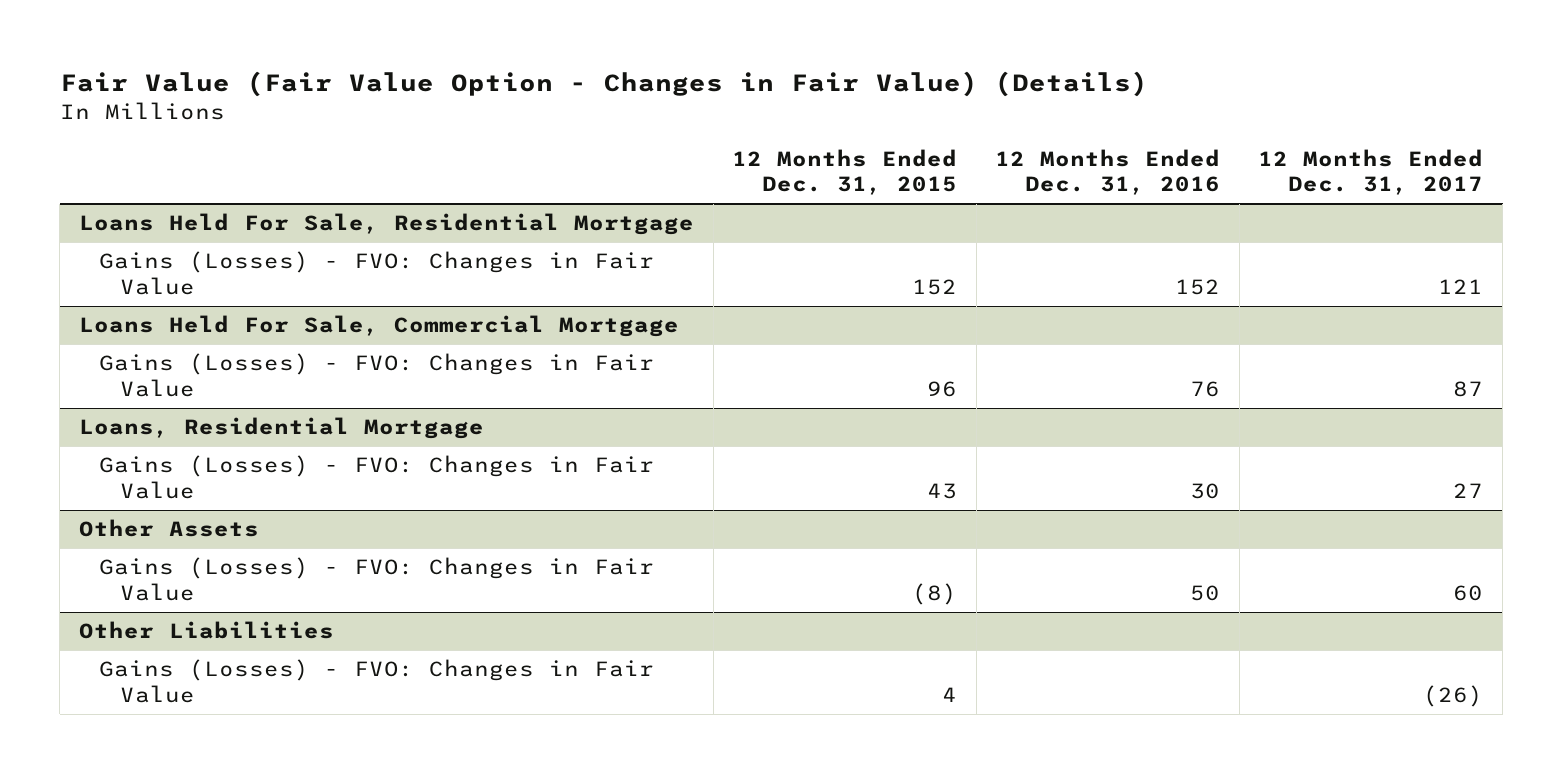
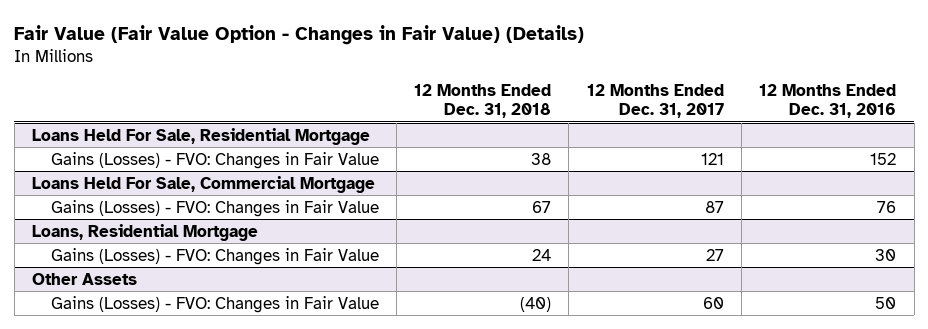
[732,148,958,196] 12 Months Ended Dec. 31, 2015 -> none
none -> [414,83,552,118] 12 Months Ended Dec. 31, 2018
[78,621,334,640] Other Liabilities -> none
[99,659,655,703] Gains (Losses) - FVO: Changes in Fair Value -> none

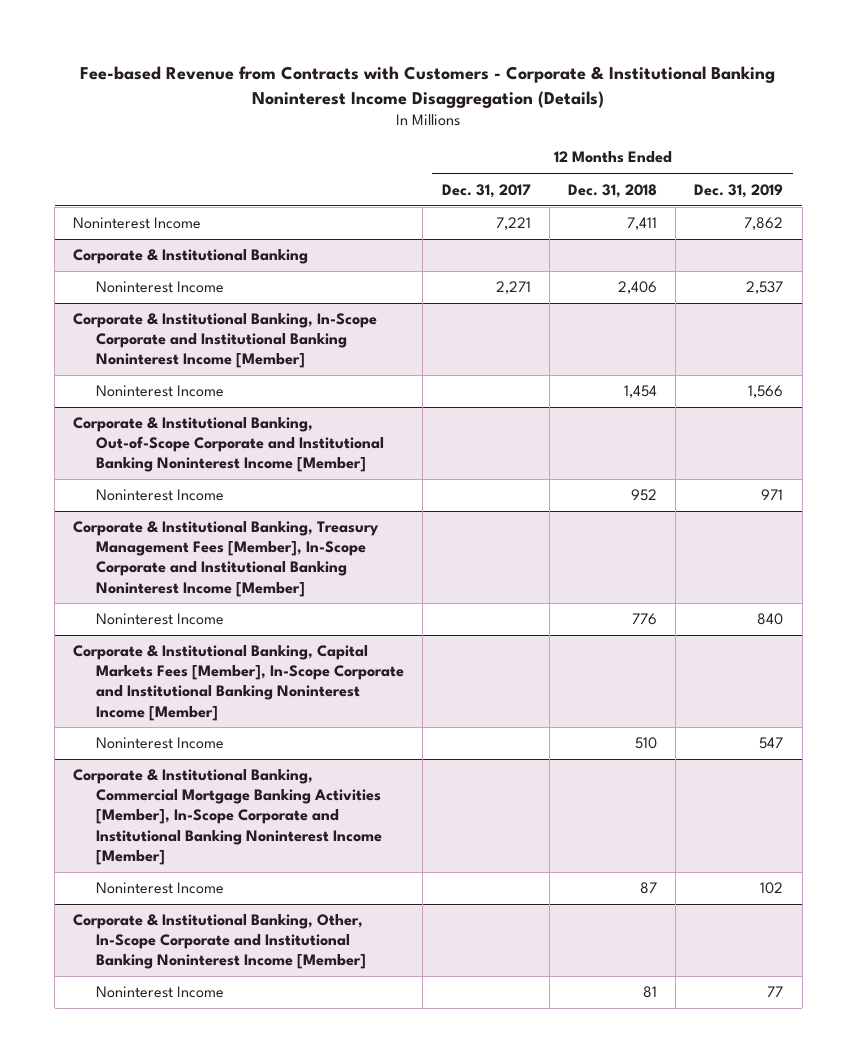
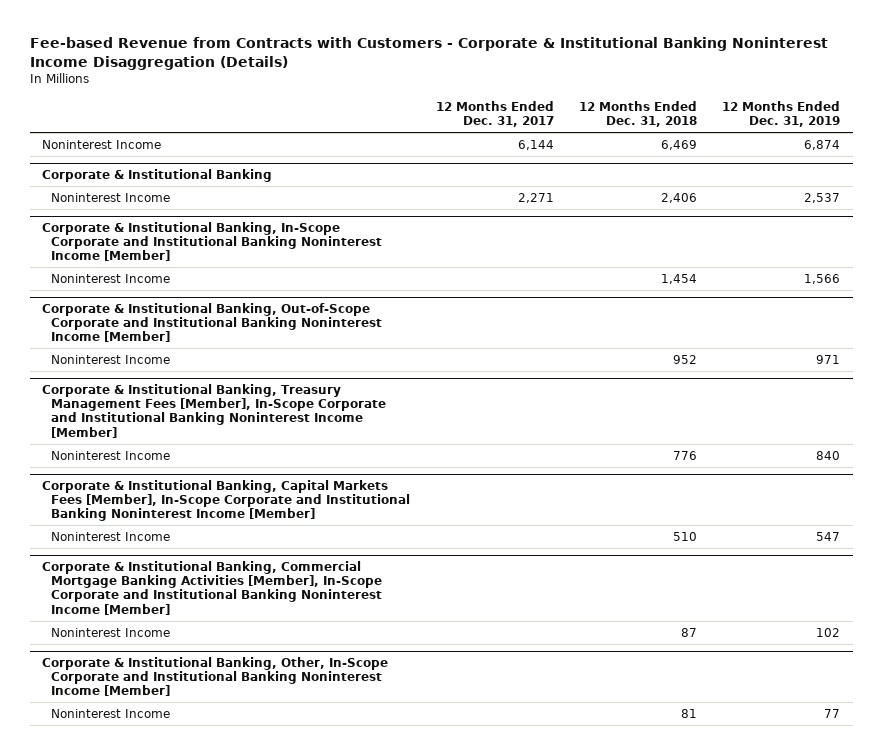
[495,217,531,231] 7,221 -> [517,139,554,150] 6,144
[627,217,658,231] 7,411 -> [660,139,697,150] 6,469
[744,217,784,231] 7,862 -> [804,139,841,150] 6,874

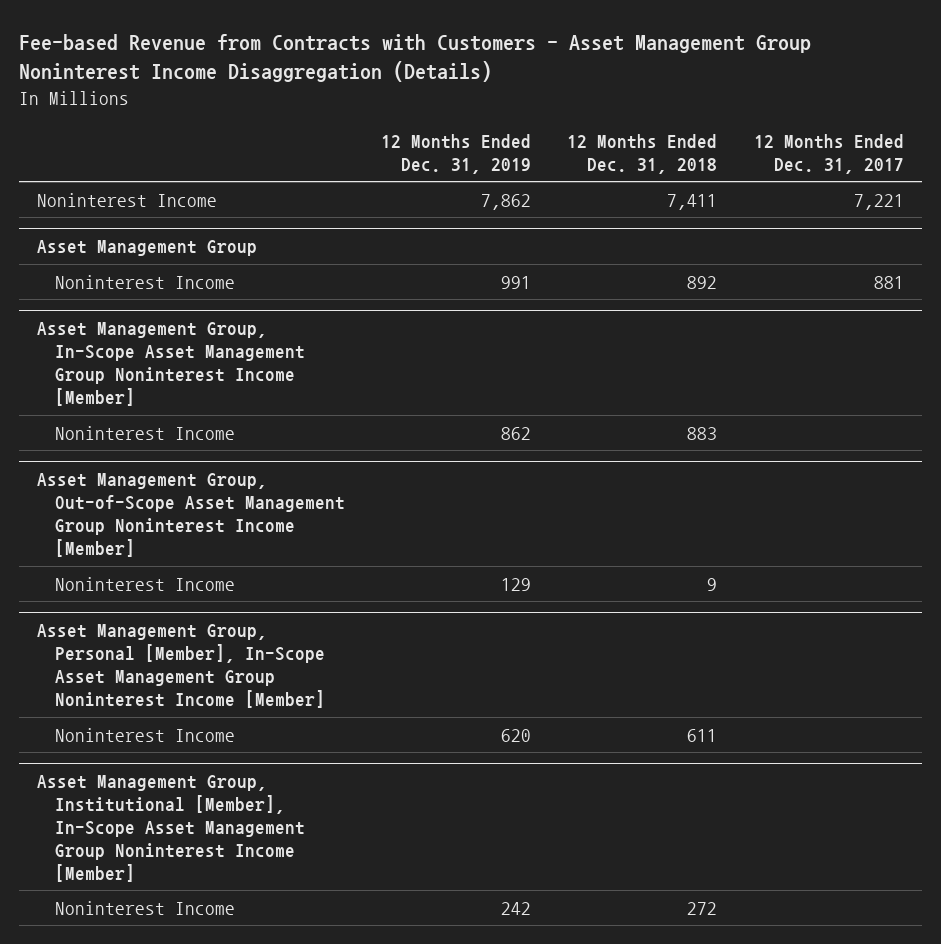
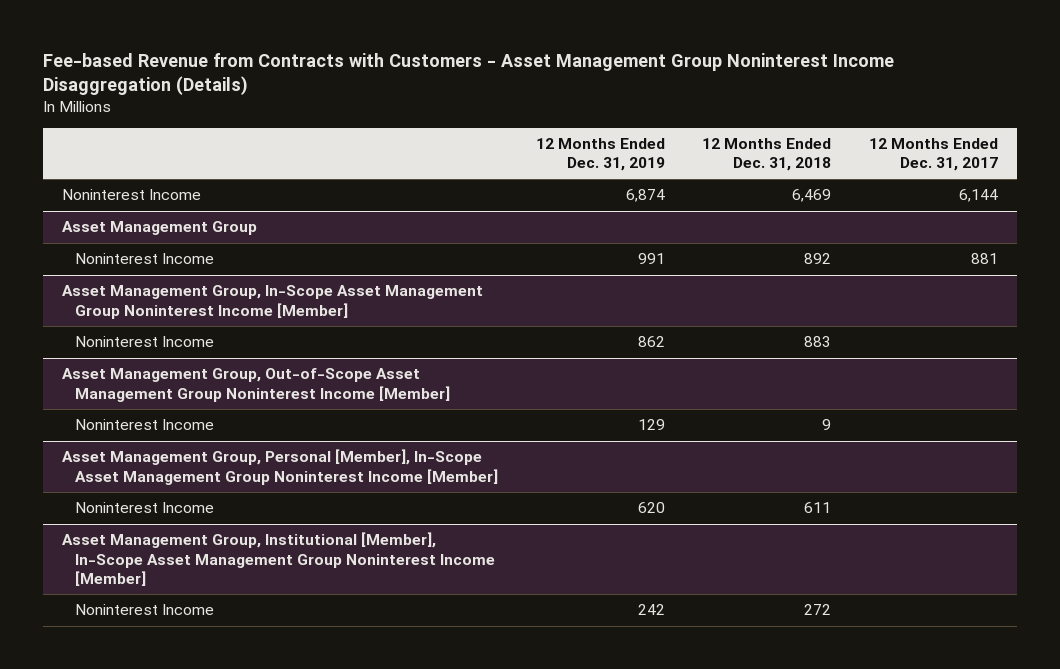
[481,193,532,210] 7,862 -> [625,189,665,203] 6,874
[667,193,718,210] 7,411 -> [792,189,832,203] 6,469
[853,193,904,210] 7,221 -> [959,189,999,203] 6,144

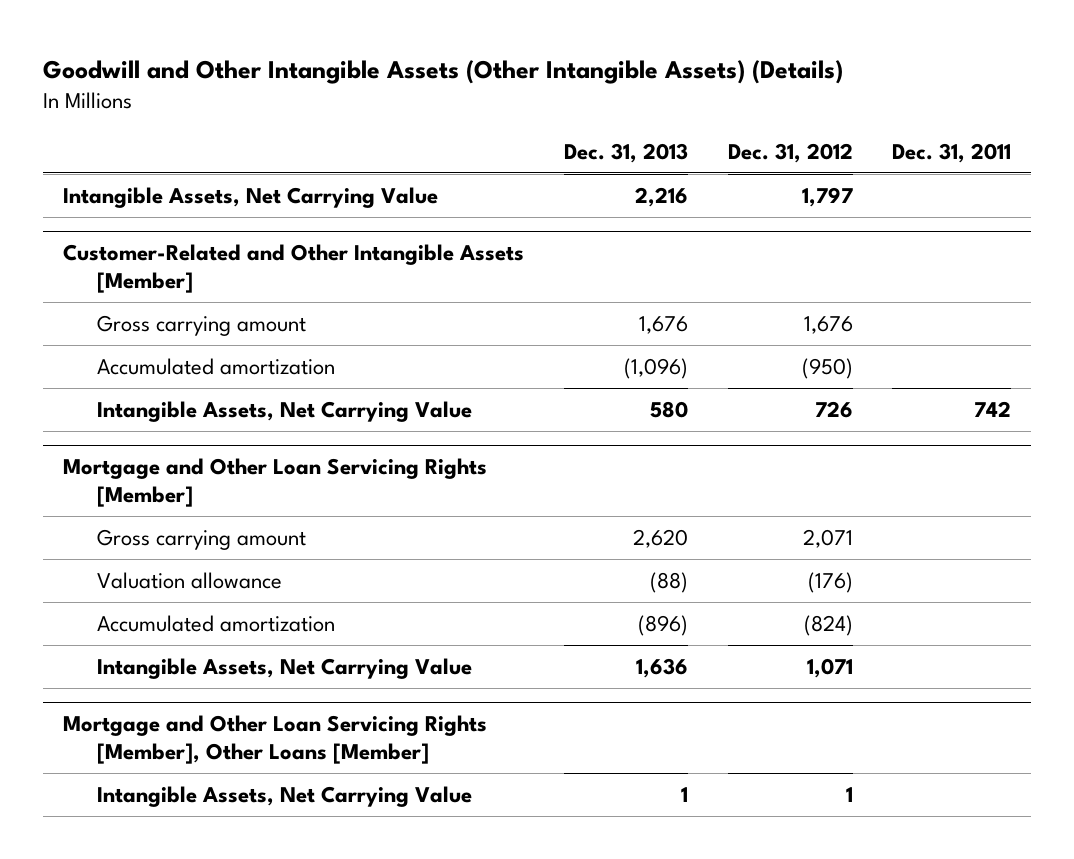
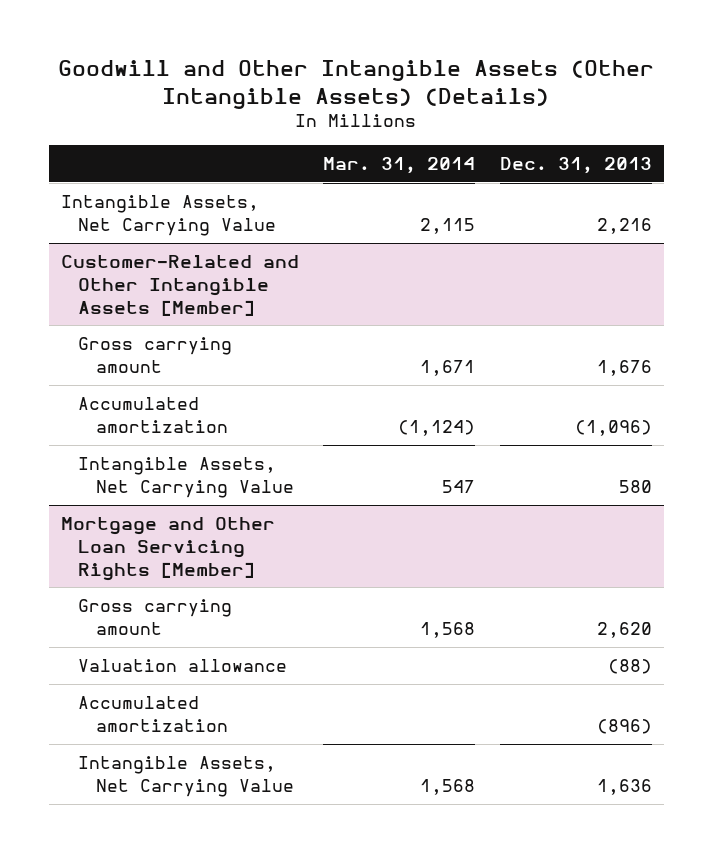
[727,142,853,163] Dec. 31, 2012 -> none
[892,142,1012,163] Dec. 31, 2011 -> none
none -> [323,157,476,175] Mar. 31, 2014
[62,714,487,765] Mortgage and Other Loan Servicing Rights [Member], Other Loans [Member] -> none
[96,785,472,807] Intangible Assets, Net Carrying Value -> none

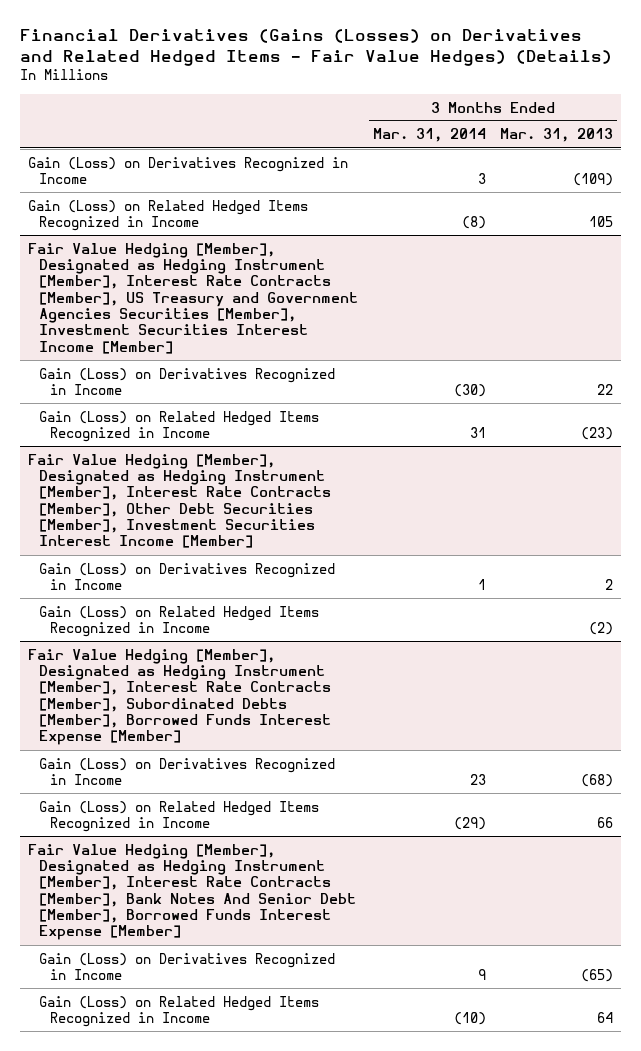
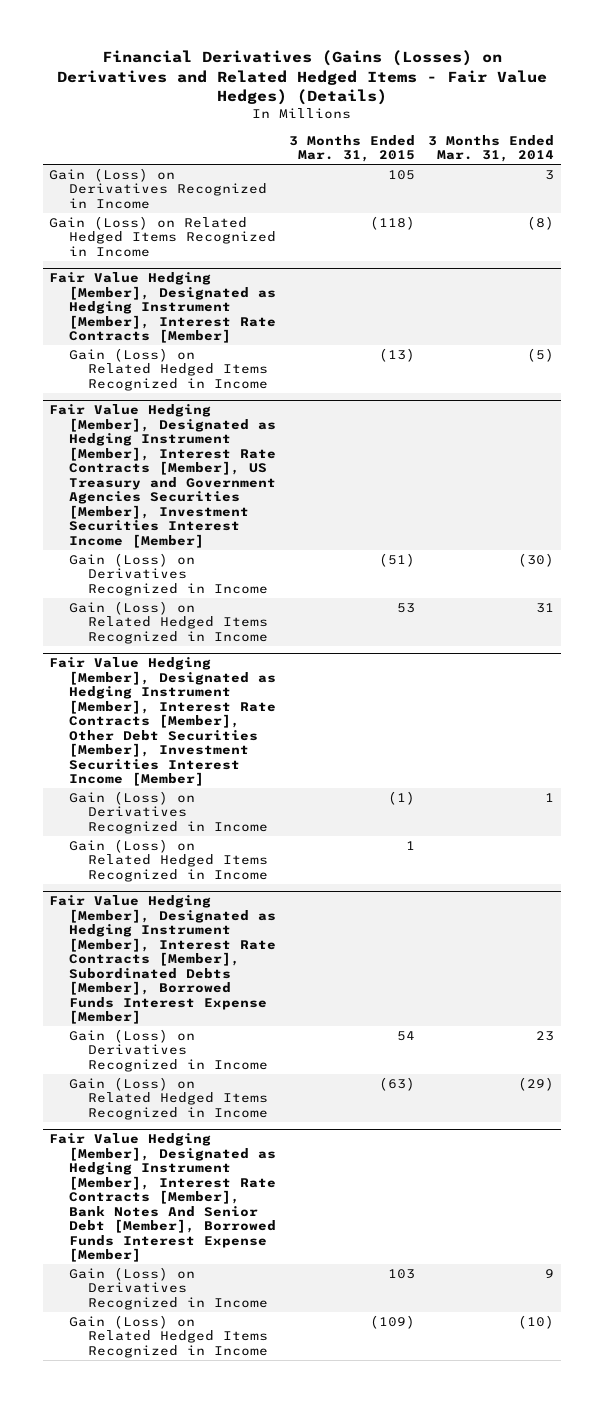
[500,128,614,143] Mar. 31, 2013 -> none
none -> [288,134,415,163] 3 Months Ended Mar. 31, 2015
none -> [49,272,276,344] Fair Value Hedging [Member], Designated as Hedging Instrument [Member], Interest Rate Contracts [Member]
none -> [68,347,269,391] Gain (Loss) on Related Hedged Items Recognized in Income

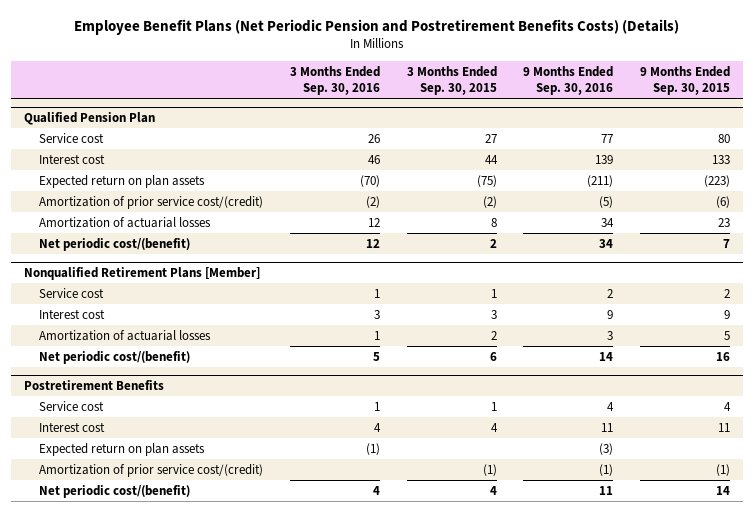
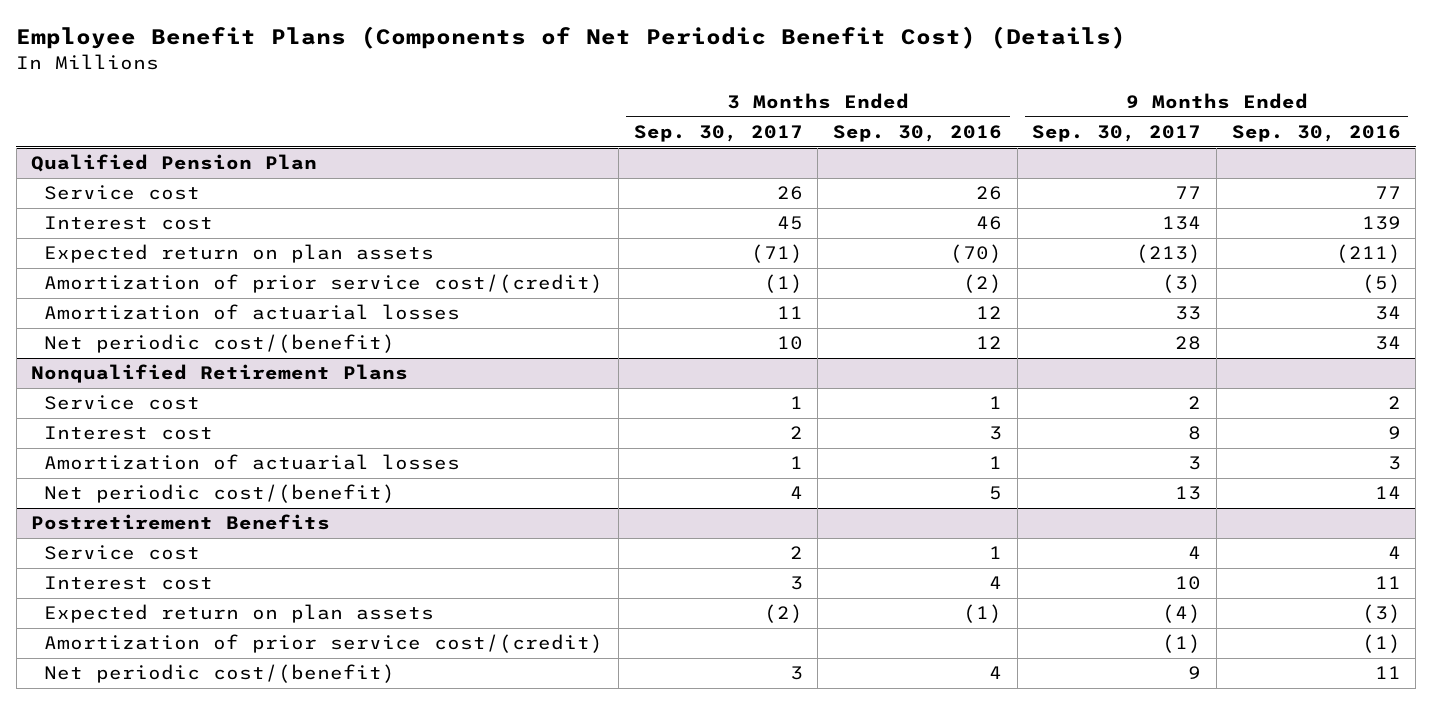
[73,18,679,35] Employee Benefit Plans (Net Periodic Pension and Postretirement Benefits Costs) (Details) -> [16,26,1127,50] Employee Benefit Plans (Components of Net Periodic Benefit Cost) (Details)
[406,65,497,95] 3 Months Ended Sep. 30, 2015 -> none
[639,65,730,95] 9 Months Ended Sep. 30, 2015 -> none
none -> [633,125,803,143] Sep. 30, 2017
none -> [1032,125,1202,143] Sep. 30, 2017
[23,266,260,280] Nonqualified Retirement Plans [Member] -> [31,364,409,384] Nonqualified Retirement Plans

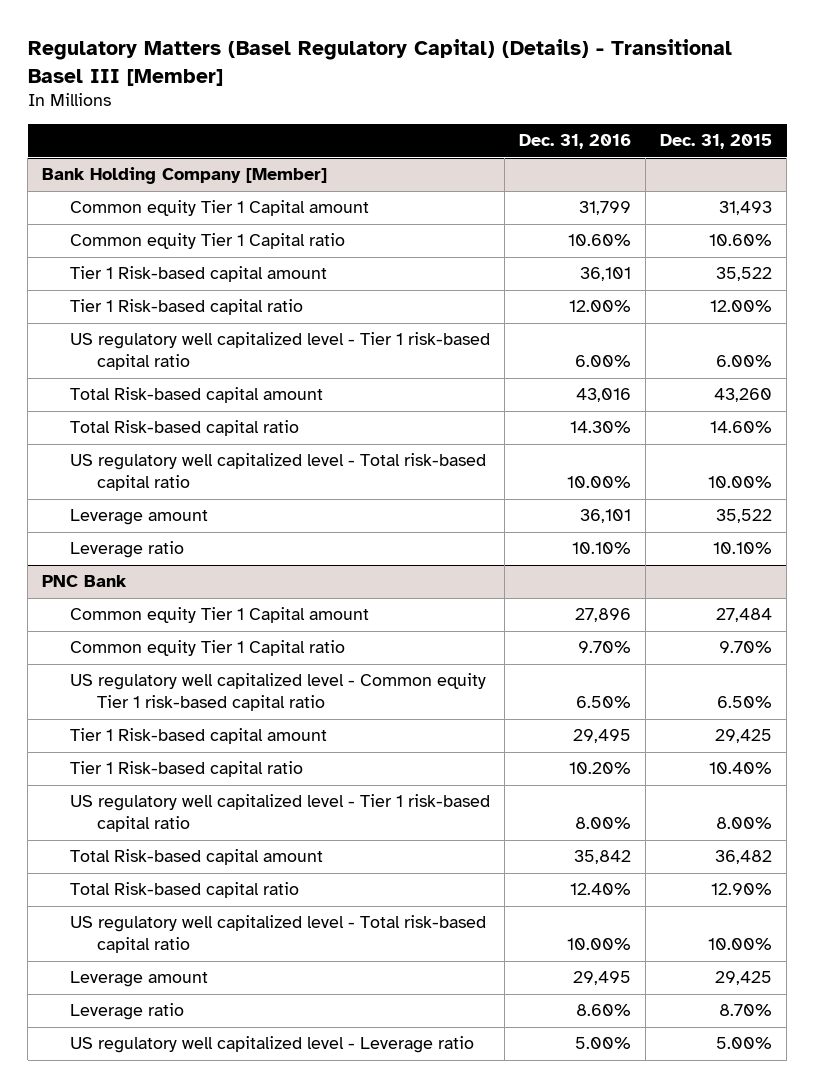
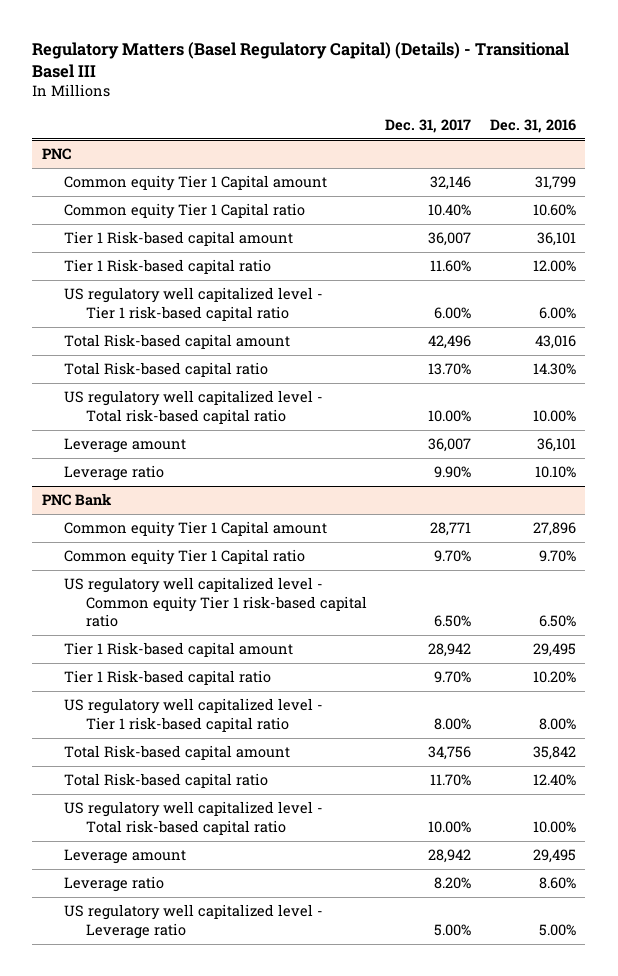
[27,39,732,86] Regulatory Matters (Basel Regulatory Capital) (Details) - Transitional Basel III [Member] -> [32,41,570,78] Regulatory Matters (Basel Regulatory Capital) (Details) - Transitional Basel III
[660,134,773,150] Dec. 31, 2015 -> none
none -> [385,118,472,133] Dec. 31, 2017
[42,167,328,185] Bank Holding Company [Member] -> [41,148,71,161] PNC

